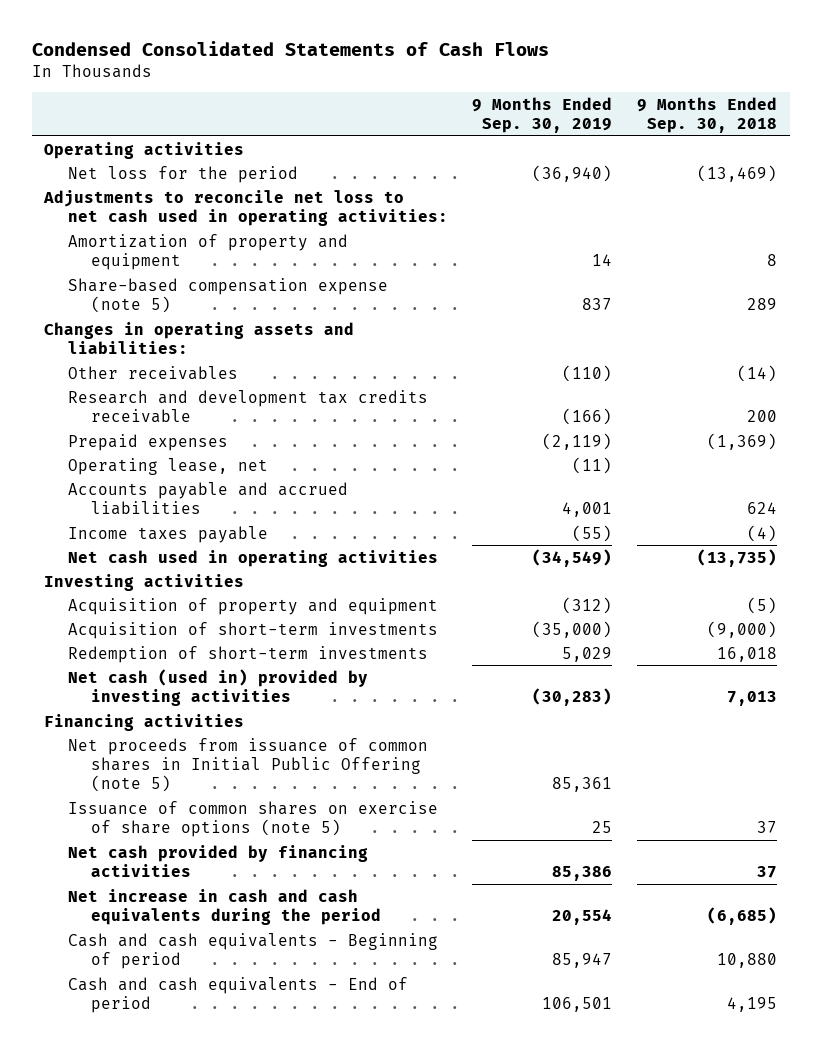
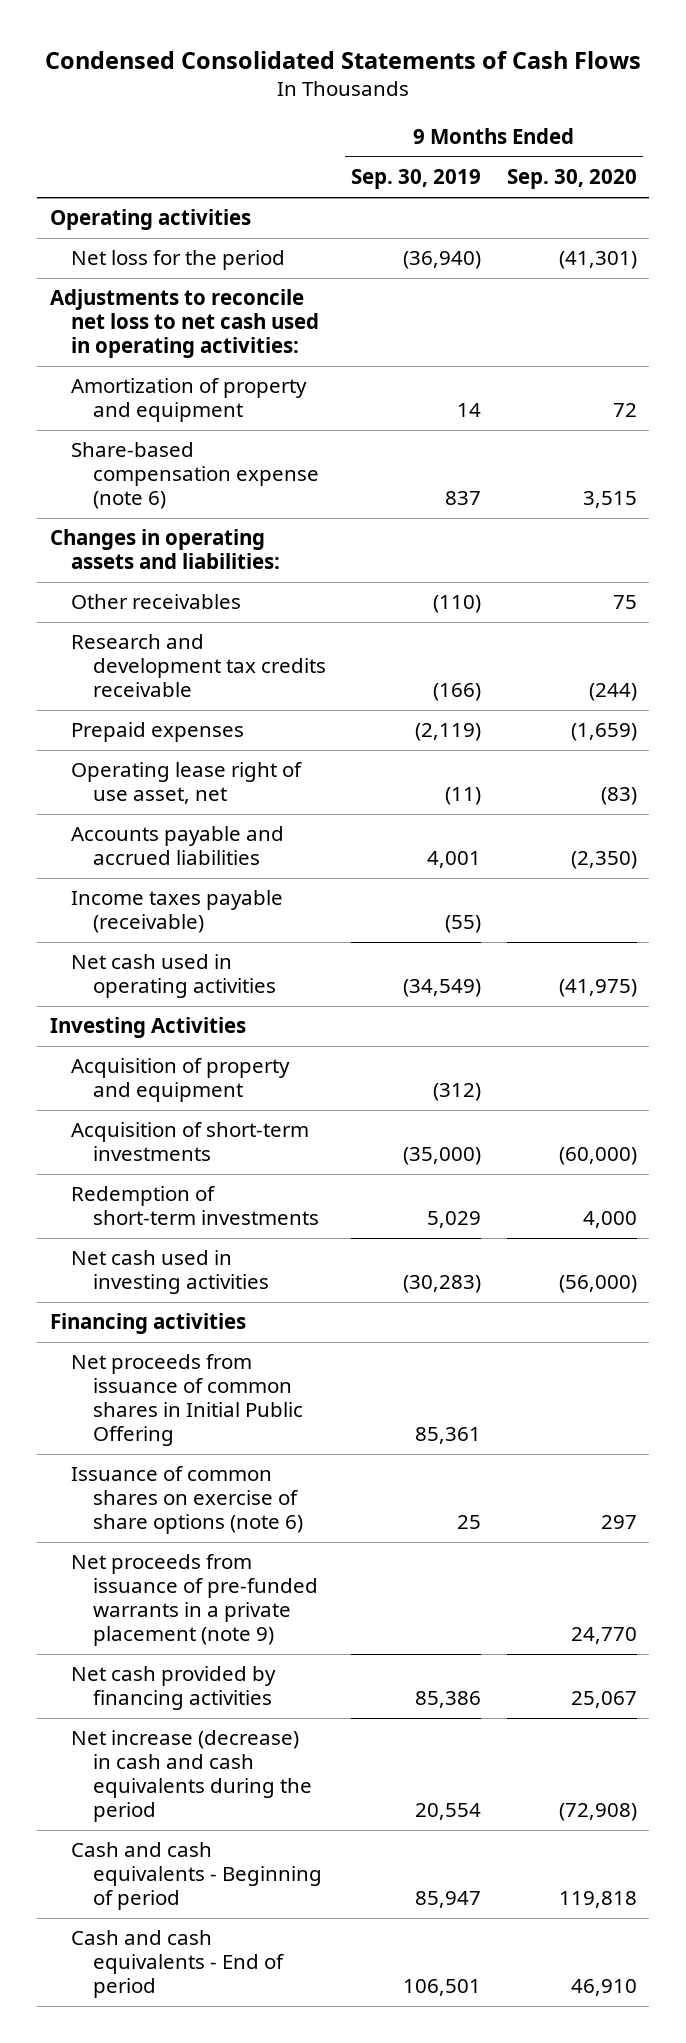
[637,96,778,134] 9 Months Ended Sep. 30, 2018 -> none
none -> [506,169,637,190] Sep. 30, 2020
[67,277,388,313] Share-based compensation expense (note 5) -> [71,442,320,510] Share-based compensation expense (note 6)
[67,457,268,475] Operating lease, net -> none
none -> [71,762,303,805] Operating lease right of use asset, net
[67,525,268,543] Income taxes payable -> [71,890,284,934] Income taxes payable (receivable)
[44,573,245,591] Investing activities -> [49,1017,246,1039] Investing Activities
[67,668,368,706] Net cash (used in) provided by investing activities -> [71,1250,270,1295] Net cash used in investing activities
[67,737,428,793] Net proceeds from issuance of common shares in Initial Public Offering (note 5) -> [71,1354,304,1446] Net proceeds from issuance of common shares in Initial Public Offering
[67,800,438,837] Issuance of common shares on exercise of share options (note 5) -> [71,1466,304,1535] Issuance of common shares on exercise of share options (note 6)
none -> [71,1554,319,1646] Net proceeds from issuance of pre-funded warrants in a private placement (note 9)
[67,888,381,925] Net increase in cash and cash equivalents during the period -> [71,1730,313,1822] Net increase (decrease) in cash and cash equivalents during the period

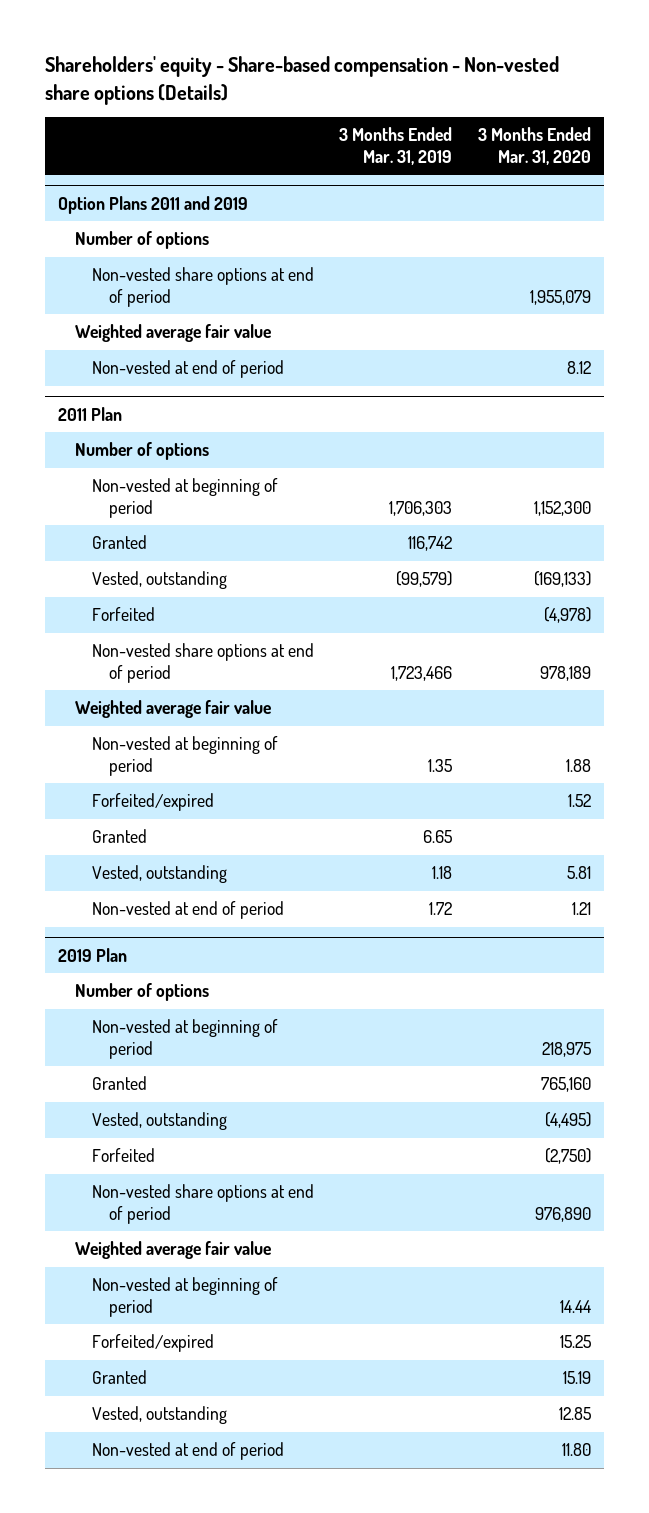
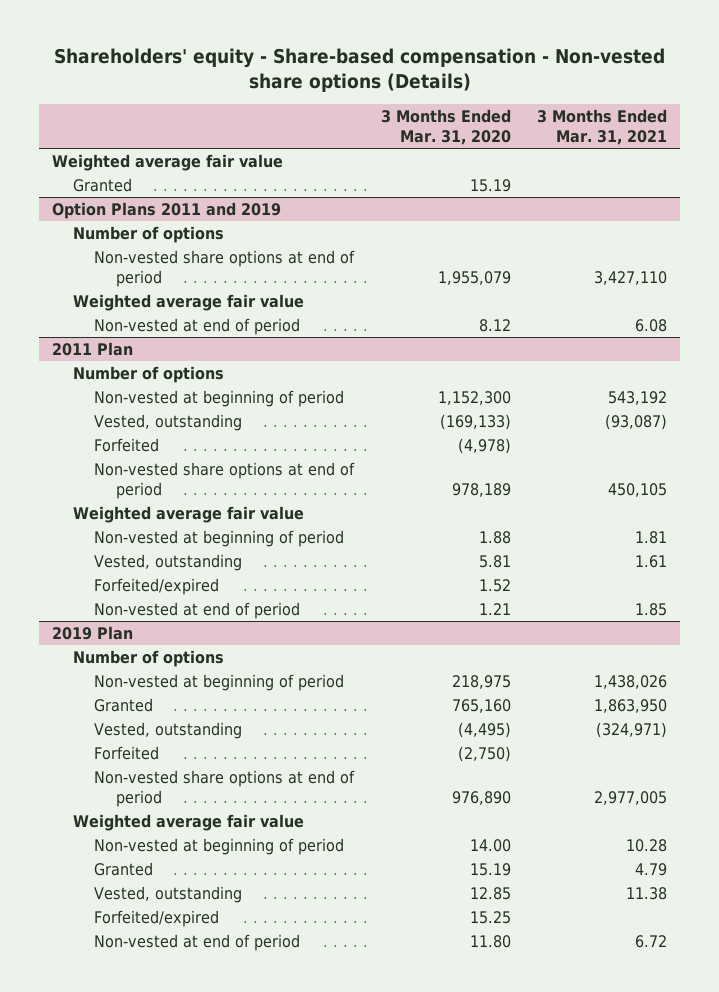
[339,127,453,165] 3 Months Ended Mar. 31, 2019 -> none
none -> [537,108,668,145] 3 Months Ended Mar. 31, 2021
none -> [51,154,283,172] Weighted average fair value
none -> [73,178,133,193] Granted
[91,535,147,550] Granted -> none
[91,829,147,844] Granted -> none
[91,793,214,812] Forfeited/expired -> [94,578,220,596] Forfeited/expired
[560,1299,592,1313] 14.44 -> [469,839,511,853] 14.00
[91,1334,214,1353] Forfeited/expired -> [94,910,220,928] Forfeited/expired

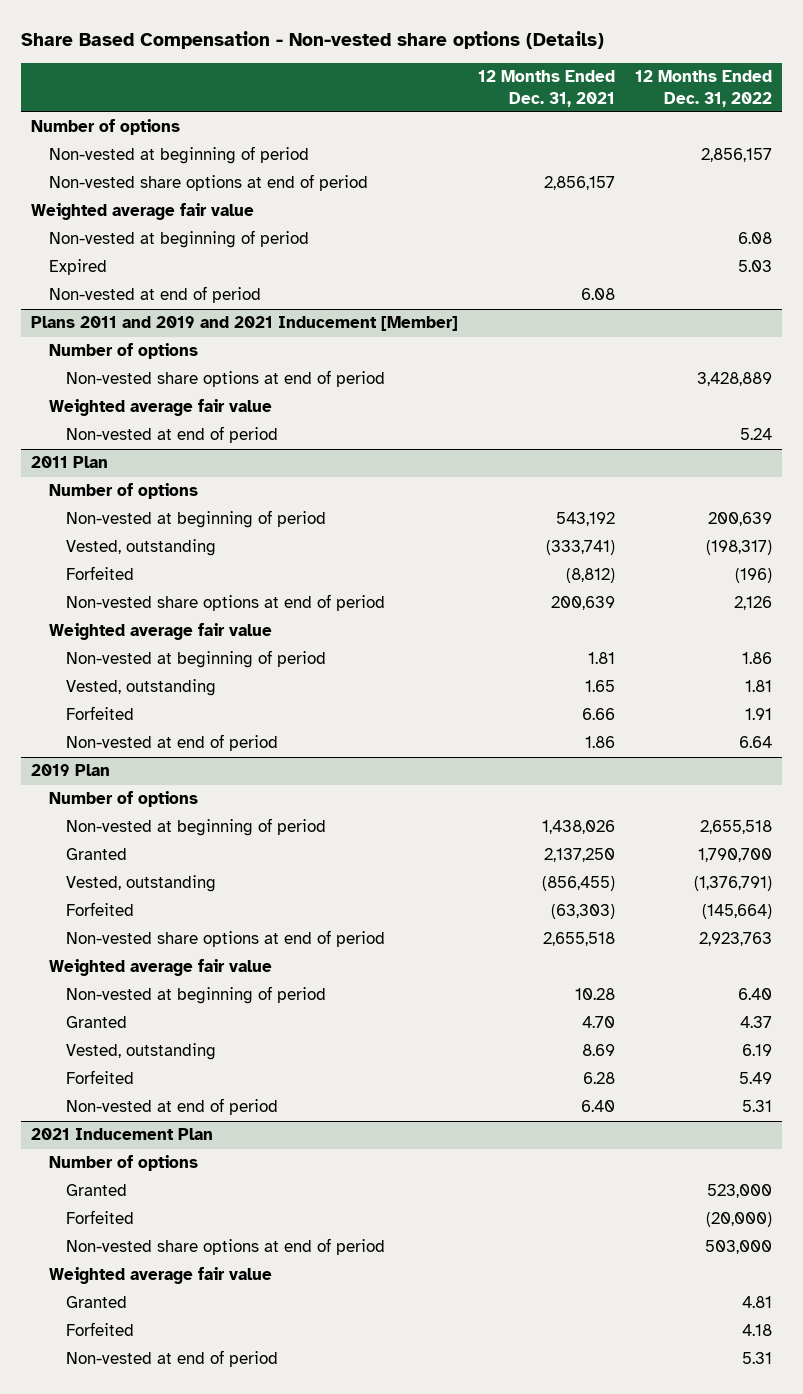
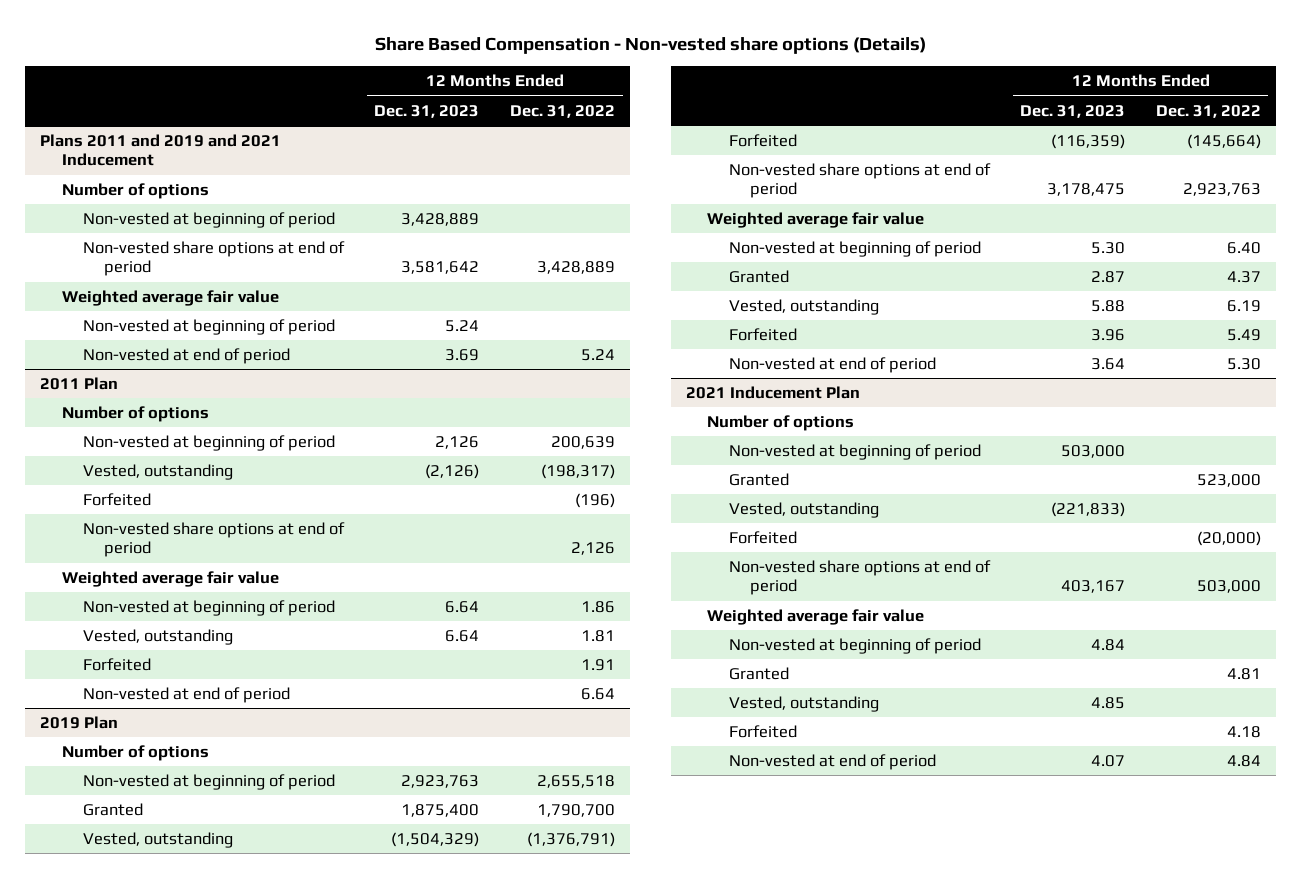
[477,70,615,107] 12 Months Ended Dec. 31, 2021 -> none
none -> [374,104,480,118] Dec. 31, 2023
[30,119,180,136] Number of options -> none
[48,146,309,165] Non-vested at beginning of period -> none
[48,174,368,192] Non-vested share options at end of period -> none
[30,203,254,221] Weighted average fair value -> none
[48,230,309,249] Non-vested at beginning of period -> none
[48,259,107,276] Expired -> none
[48,286,261,304] Non-vested at end of period -> none
[30,316,458,332] Plans 2011 and 2019 and 2021 Inducement [Member] -> [40,133,282,167] Plans 2011 and 2019 and 2021 Inducement
none -> [83,211,336,228] Non-vested at beginning of period
none -> [83,318,336,335] Non-vested at beginning of period
[742,1100,773,1113] 5.31 -> [1226,357,1261,370] 5.30
none -> [728,443,981,460] Non-vested at beginning of period
none -> [728,501,879,518] Vested, outstanding
none -> [728,637,981,654] Non-vested at beginning of period
none -> [728,695,879,712] Vested, outstanding
[742,1352,773,1365] 5.31 -> [1226,754,1261,767] 4.84

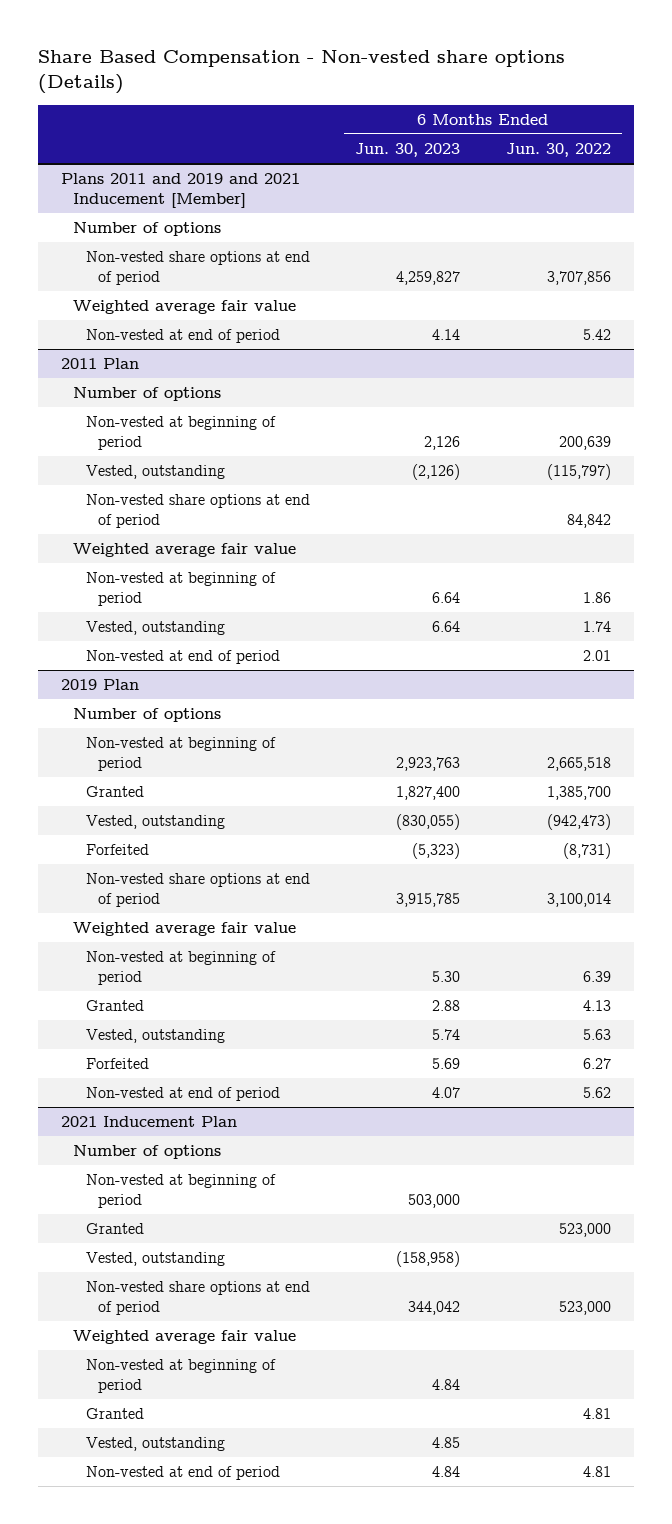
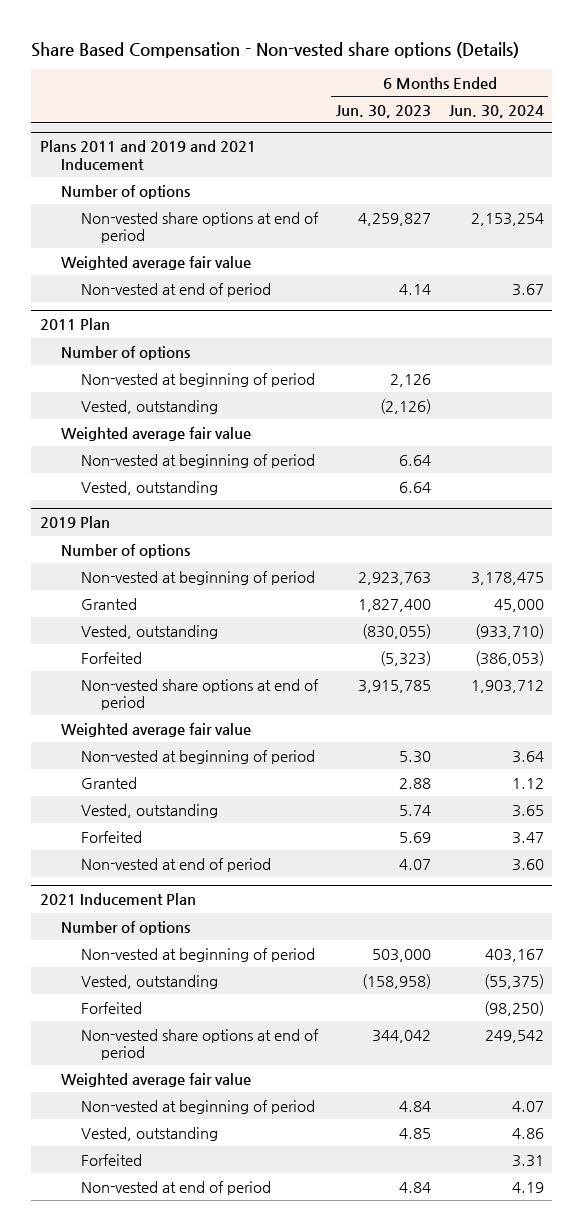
[505,143,611,158] Jun. 30, 2022 -> none
none -> [448,104,544,118] Jun. 30, 2024
[60,173,300,208] Plans 2011 and 2019 and 2021 Inducement [Member] -> [40,140,257,170] Plans 2011 and 2019 and 2021 Inducement
[85,494,310,528] Non-vested share options at end of period -> none
[85,650,280,665] Non-vested at end of period -> none
[85,1223,144,1235] Granted -> none
none -> [80,1001,142,1014] Forfeited
[85,1408,144,1420] Granted -> none
none -> [80,1153,142,1166] Forfeited

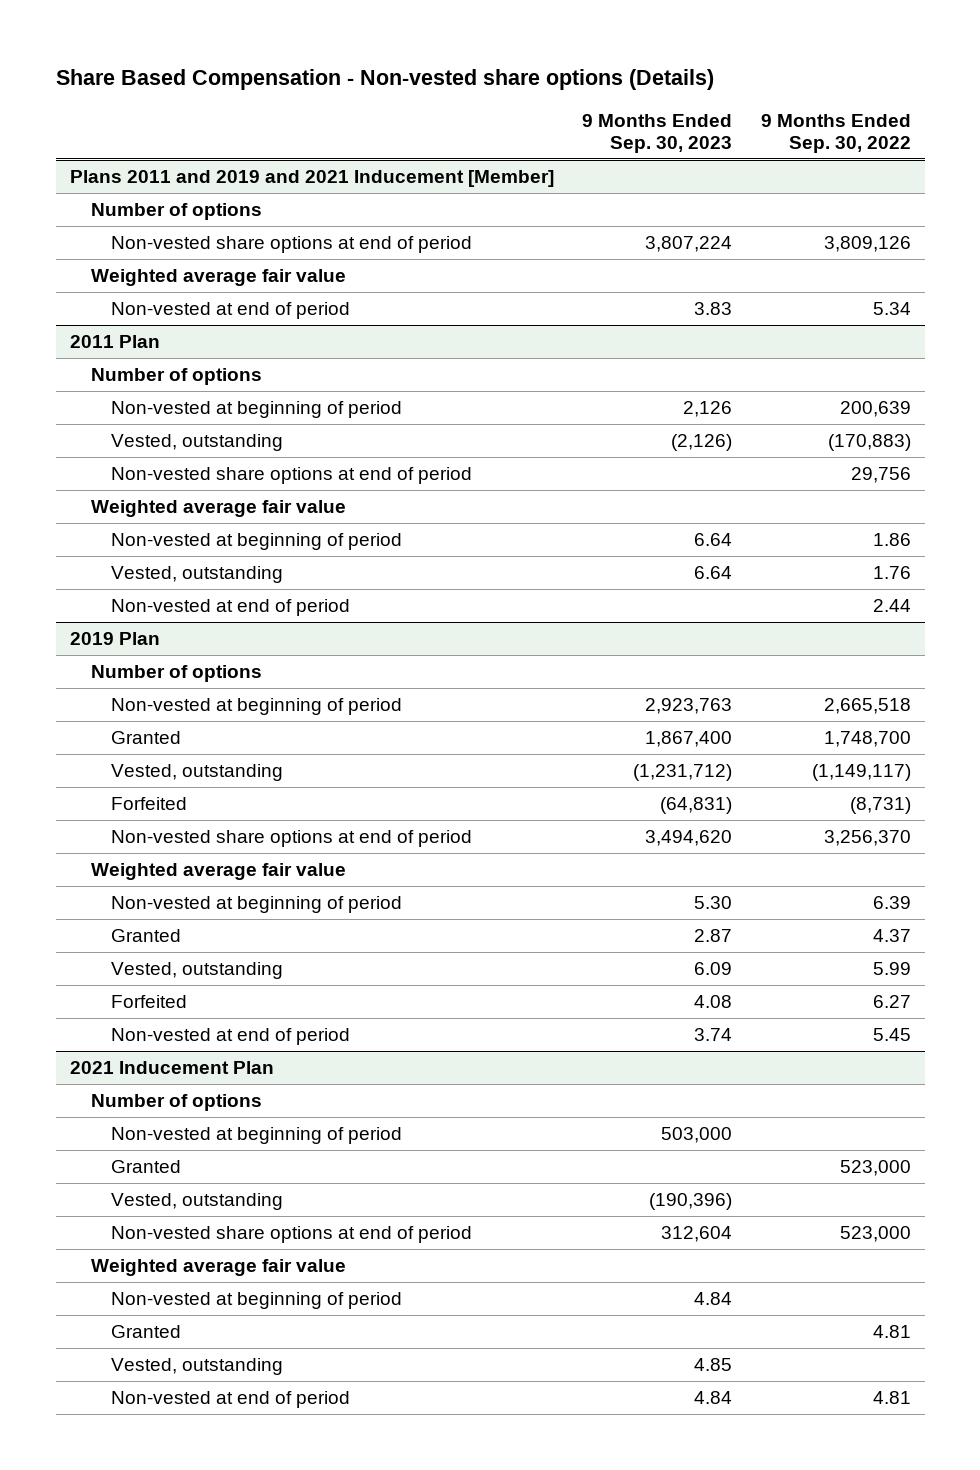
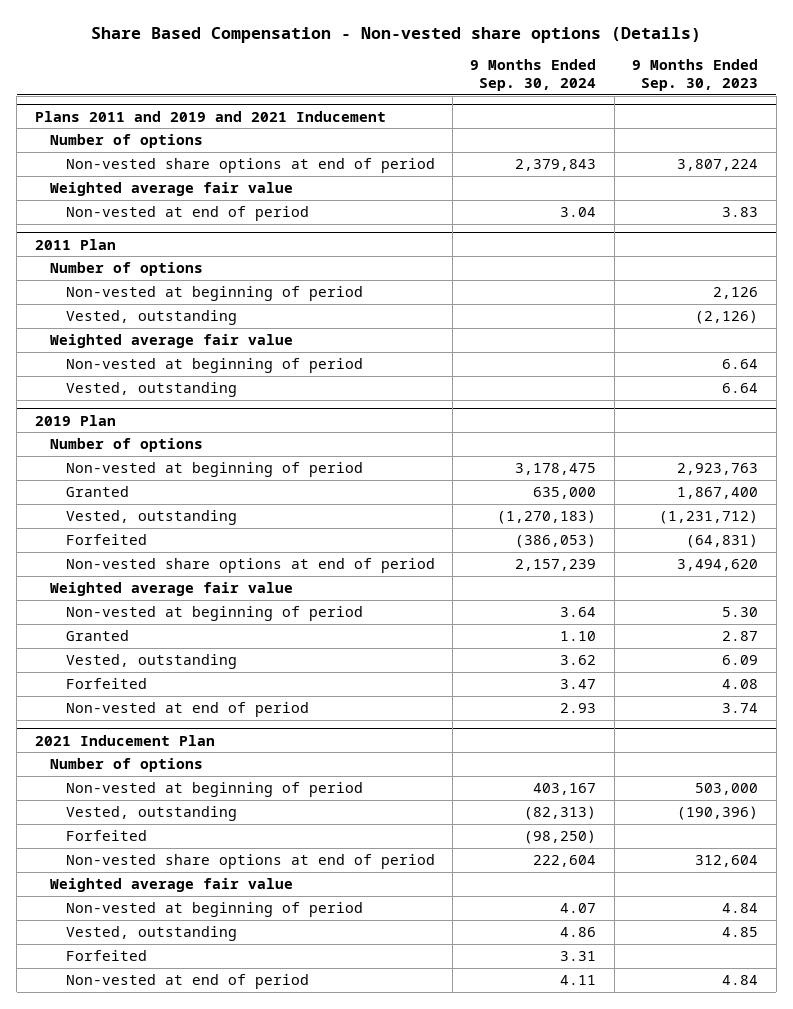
[760,113,911,153] 9 Months Ended Sep. 30, 2022 -> none
none -> [470,59,597,92] 9 Months Ended Sep. 30, 2024
[69,170,554,188] Plans 2011 and 2019 and 2021 Inducement [Member] -> [34,110,386,122] Plans 2011 and 2019 and 2021 Inducement
[111,467,473,485] Non-vested share options at end of period -> none
[111,599,351,617] Non-vested at end of period -> none
[111,1160,182,1174] Granted -> none
none -> [65,829,147,841] Forfeited
[111,1325,182,1339] Granted -> none
none -> [65,949,147,961] Forfeited

